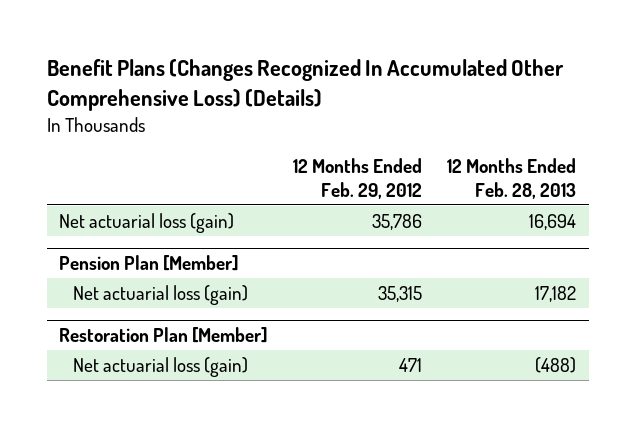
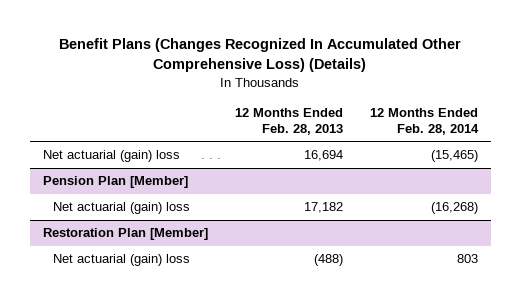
[293,157,423,200] 12 Months Ended Feb. 29, 2012 -> none
none -> [369,107,479,135] 12 Months Ended Feb. 28, 2014
[59,212,235,233] Net actuarial loss (gain) -> [42,150,180,163] Net actuarial (gain) loss
[72,284,248,305] Net actuarial loss (gain) -> [53,202,191,215] Net actuarial (gain) loss
[72,356,248,377] Net actuarial loss (gain) -> [53,254,191,267] Net actuarial (gain) loss

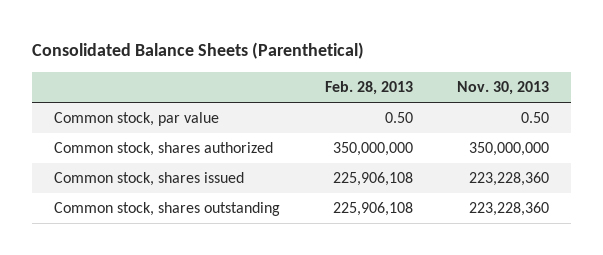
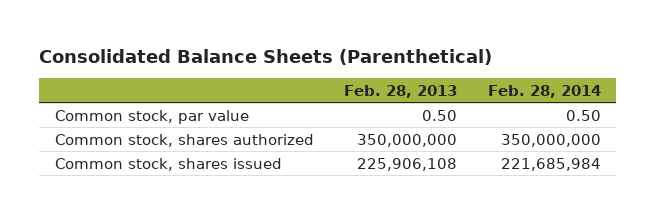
[457,81,550,96] Nov. 30, 2013 -> none
none -> [488,84,602,98] Feb. 28, 2014
[54,202,281,217] Common stock, shares outstanding -> none

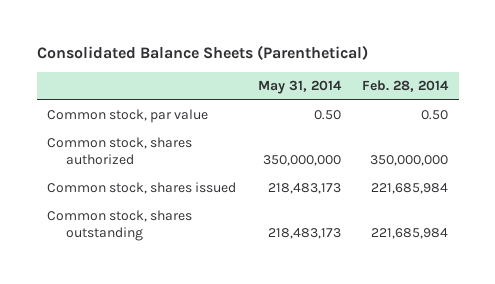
[344,84,458,98] Feb. 28, 2013 -> none
none -> [257,80,342,95] May 31, 2014
none -> [47,210,193,242] Common stock, shares outstanding

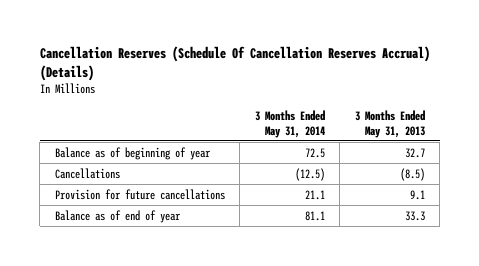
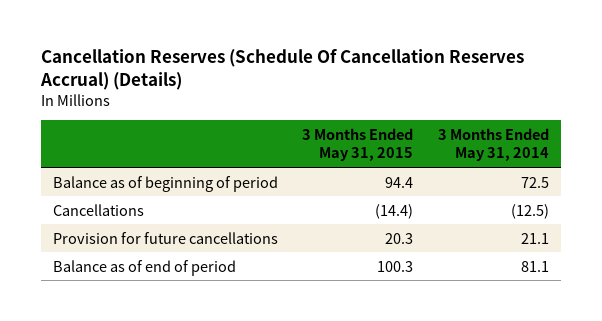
[354,110,425,138] 3 Months Ended May 31, 2013 -> none
none -> [302,127,414,162] 3 Months Ended May 31, 2015
[54,146,211,160] Balance as of beginning of year -> [52,175,278,192] Balance as of beginning of period
[54,209,181,223] Balance as of end of year -> [52,259,236,276] Balance as of end of period

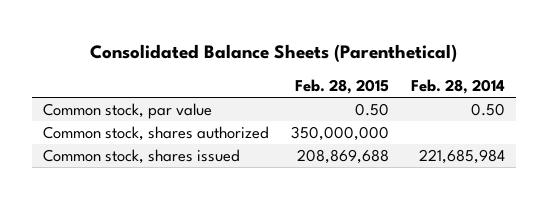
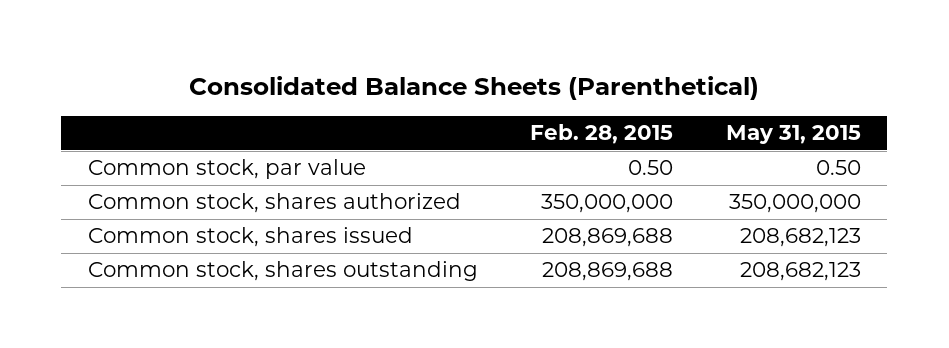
[411,79,506,95] Feb. 28, 2014 -> none
none -> [725,125,861,145] May 31, 2015
none -> [87,261,478,282] Common stock, shares outstanding

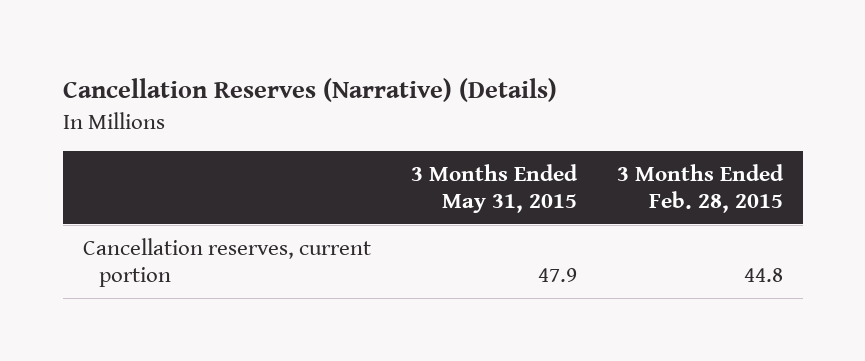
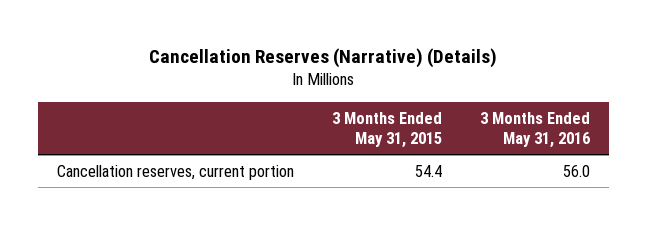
[616,163,784,214] 3 Months Ended Feb. 28, 2015 -> none
none -> [480,111,591,149] 3 Months Ended May 31, 2016
[537,268,577,283] 47.9 -> [414,164,442,177] 54.4

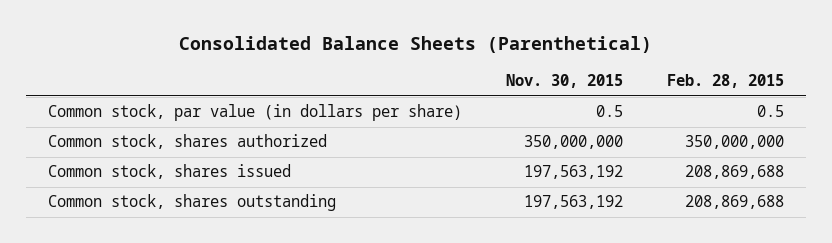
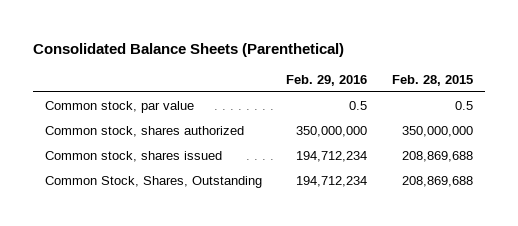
[506,74,624,89] Nov. 30, 2015 -> none
none -> [286,74,368,86] Feb. 29, 2016
[48,104,463,122] Common stock, par value (in dollars per share) -> [45,100,195,113] Common stock, par value
[48,194,337,212] Common stock, shares outstanding -> [45,175,263,188] Common Stock, Shares, Outstanding

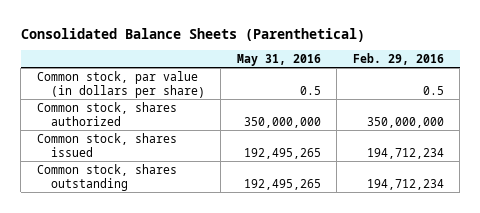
[391,74,473,86] Feb. 28, 2015 -> none
none -> [236,53,321,66] May 31, 2016
[45,100,195,113] Common stock, par value -> [36,70,205,98] Common stock, par value (in dollars per share)
[45,175,263,188] Common Stock, Shares, Outstanding -> [36,163,177,191] Common stock, shares outstanding

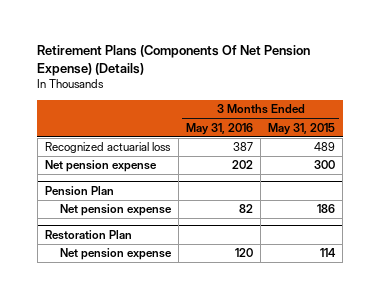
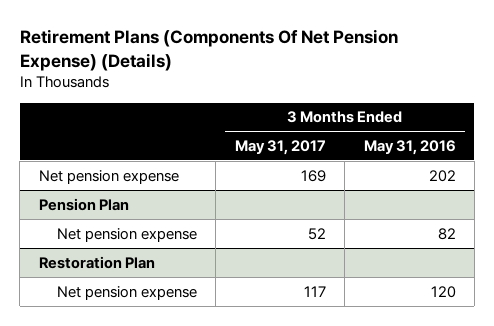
[268,122,336,135] May 31, 2015 -> none
none -> [234,139,326,155] May 31, 2017
[44,142,171,154] Recognized actuarial loss -> none

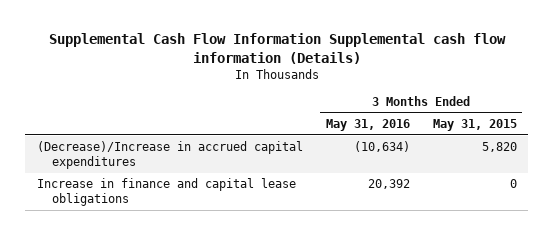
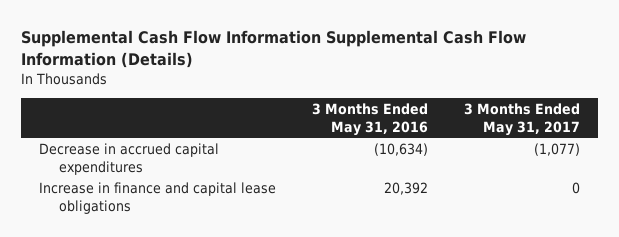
[48,33,506,64] Supplemental Cash Flow Information Supplemental cash flow information (Details) -> [21,30,527,68] Supplemental Cash Flow Information Supplemental Cash Flow Information (Details)
[432,119,517,132] May 31, 2015 -> none
none -> [463,102,580,136] 3 Months Ended May 31, 2017
[36,141,303,170] (Decrease)/Increase in accrued capital expenditures -> [39,142,220,175] Decrease in accrued capital expenditures

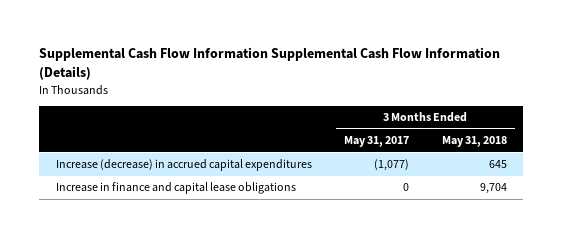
[312,102,429,136] 3 Months Ended May 31, 2016 -> none
none -> [441,136,507,148] May 31, 2018
[39,142,220,175] Decrease in accrued capital expenditures -> [55,159,312,172] Increase (decrease) in accrued capital expenditures

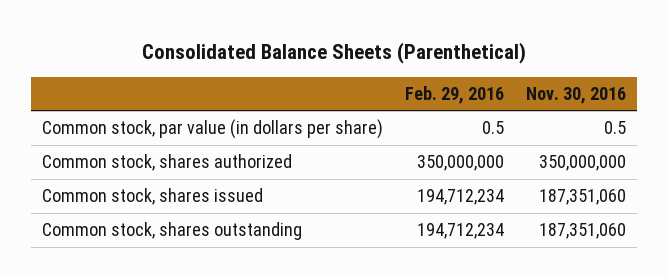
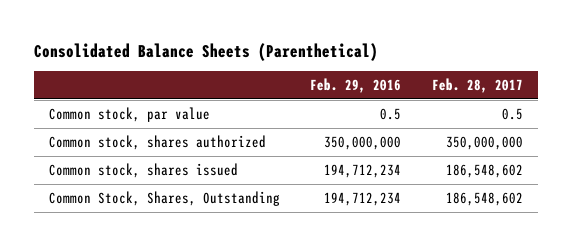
[526,86,627,104] Nov. 30, 2016 -> none
none -> [431,78,523,94] Feb. 28, 2017
[42,119,384,140] Common stock, par value (in dollars per share) -> [49,106,211,122] Common stock, par value
[42,222,303,241] Common stock, shares outstanding -> [49,190,281,206] Common Stock, Shares, Outstanding

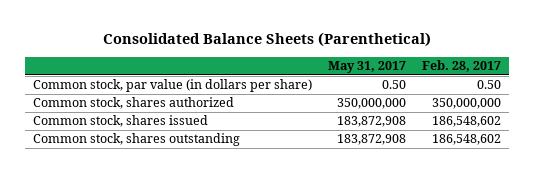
[310,78,402,94] Feb. 29, 2016 -> none
none -> [327,61,406,74] May 31, 2017
[49,106,211,122] Common stock, par value -> [32,79,312,93] Common stock, par value (in dollars per share)
[501,107,523,120] 0.5 -> [476,80,501,90] 0.50
[49,190,281,206] Common Stock, Shares, Outstanding -> [32,133,240,147] Common stock, shares outstanding

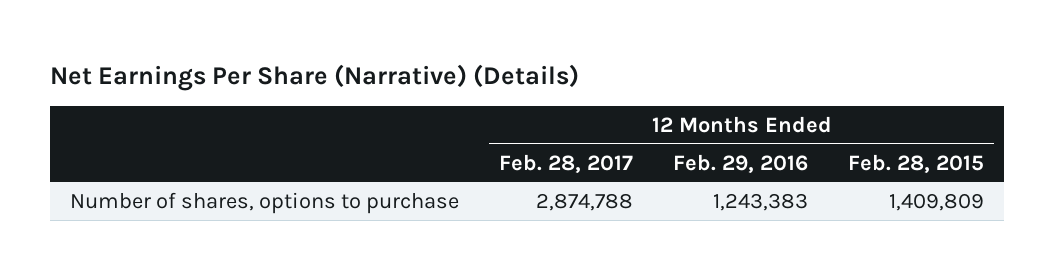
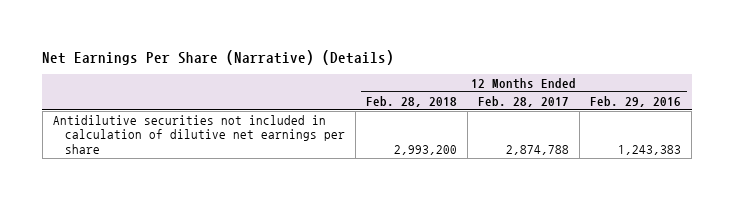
[848,153,985,173] Feb. 28, 2015 -> none
none -> [366,95,458,107] Feb. 28, 2018
[70,191,460,214] Number of shares, options to purchase -> [52,114,346,154] Antidilutive securities not included in calculation of dilutive net earnings per share

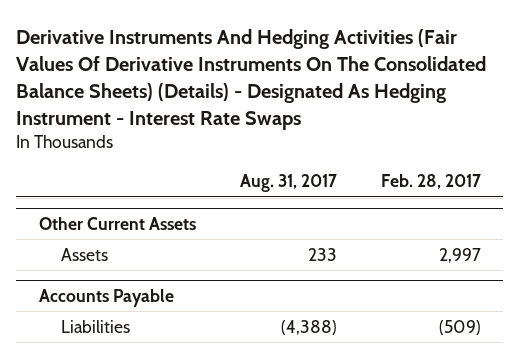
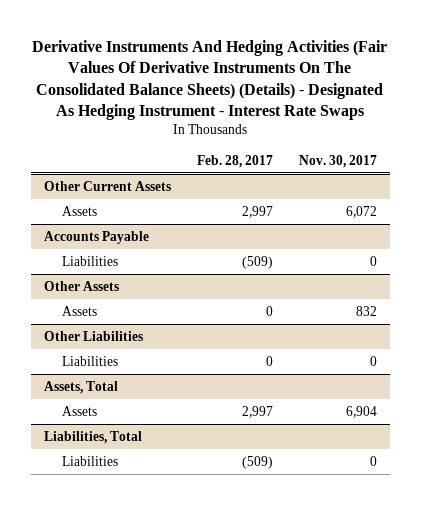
[239,174,337,193] Aug. 31, 2017 -> none
none -> [299,154,378,168] Nov. 30, 2017
none -> [43,280,119,291] Other Assets
none -> [62,305,98,316] Assets
none -> [43,330,143,341] Other Liabilities
none -> [62,355,119,366] Liabilities
none -> [43,380,118,394] Assets, Total
none -> [62,405,98,416] Assets
none -> [43,430,142,444] Liabilities, Total
none -> [62,455,119,466] Liabilities

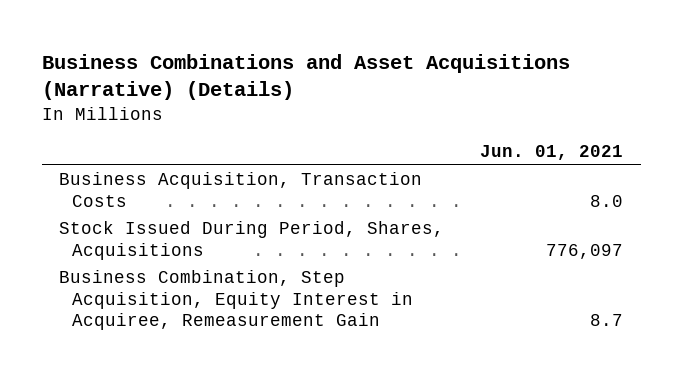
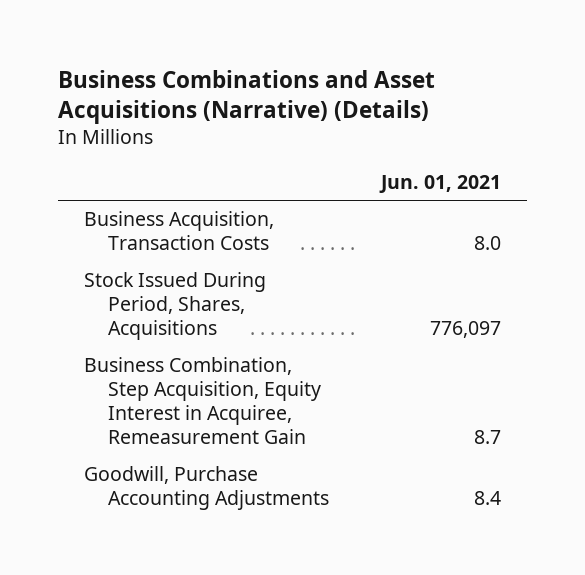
none -> [83,466,329,511] Goodwill, Purchase Accounting Adjustments

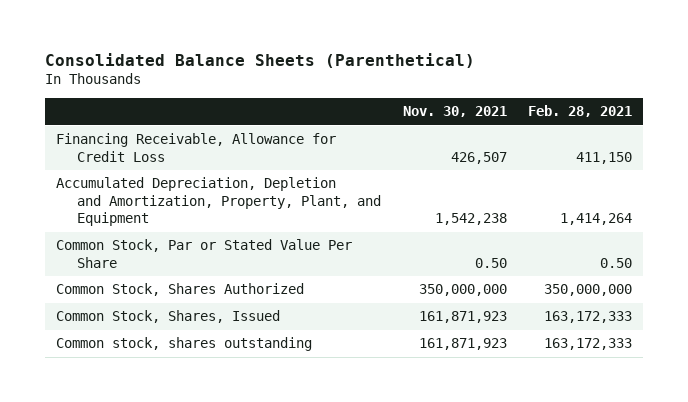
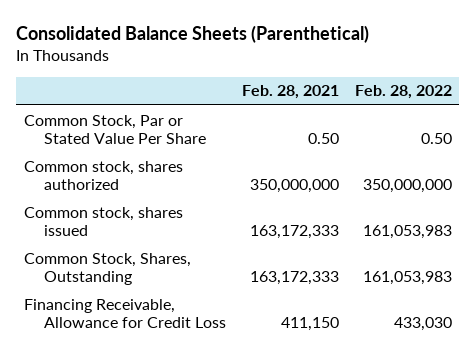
[402,106,507,118] Nov. 30, 2021 -> none
none -> [354,85,452,100] Feb. 28, 2022
[55,177,382,227] Accumulated Depreciation, Depletion and Amortization, Property, Plant, and Equipment -> none
[55,283,304,297] Common Stock, Shares Authorized -> [24,160,184,190] Common stock, shares authorized
[55,310,280,324] Common Stock, Shares, Issued -> [24,206,184,236] Common stock, shares issued
[55,337,312,352] Common stock, shares outstanding -> [24,252,192,285] Common Stock, Shares, Outstanding
[55,133,336,162] Financing Receivable, Allowance for Credit Loss -> [24,298,227,328] Financing Receivable, Allowance for Credit Loss

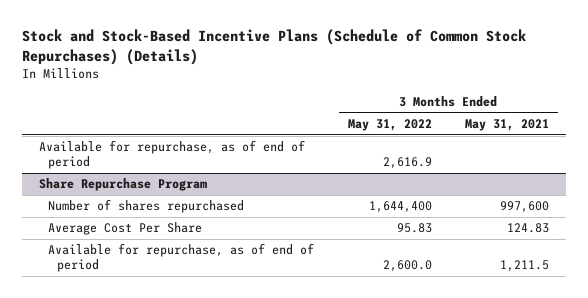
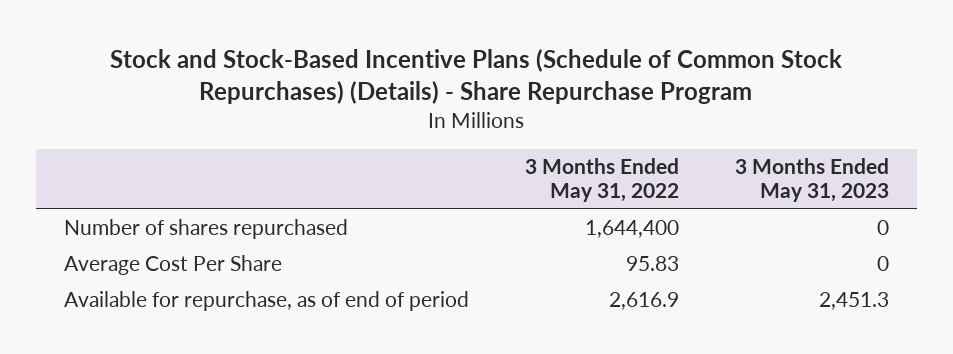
[22,29,527,65] Stock and Stock-Based Incentive Plans (Schedule of Common Stock Repurchases) (Details) -> [110,48,843,105] Stock and Stock-Based Incentive Plans (Schedule of Common Stock Repurchases) (Details) - Share Repurchase Program
[465,118,550,131] May 31, 2021 -> none
none -> [734,158,889,203] 3 Months Ended May 31, 2023
[38,178,207,192] Share Repurchase Program -> none
[47,243,314,272] Available for repurchase, as of end of period -> none
[38,140,305,169] Available for repurchase, as of end of period -> [63,291,469,312] Available for repurchase, as of end of period

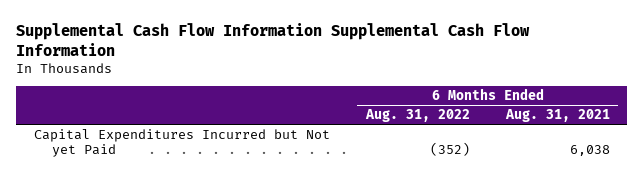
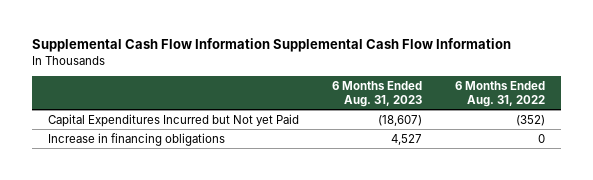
[504,109,610,123] Aug. 31, 2021 -> none
none -> [331,80,422,107] 6 Months Ended Aug. 31, 2023
none -> [48,132,226,146] Increase in financing obligations

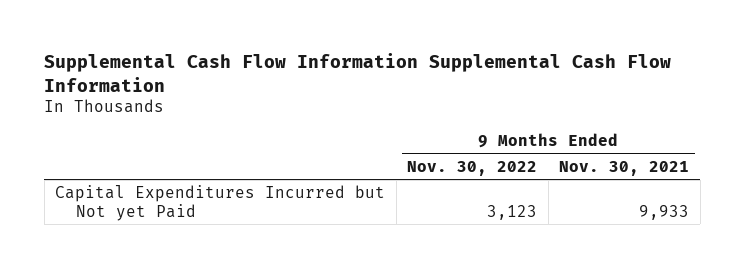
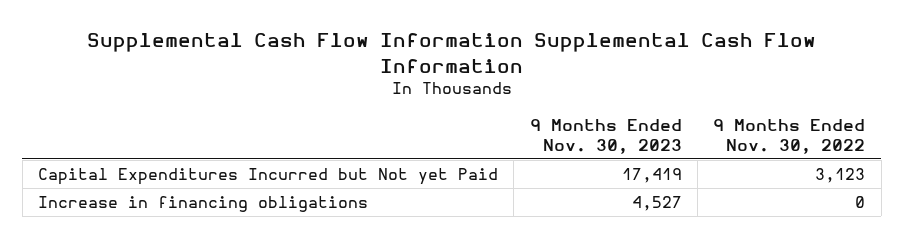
[559,160,690,176] Nov. 30, 2021 -> none
none -> [529,118,682,154] 9 Months Ended Nov. 30, 2023
none -> [38,196,369,213] Increase in financing obligations

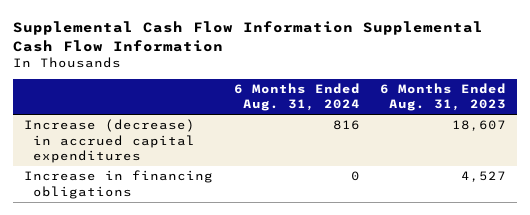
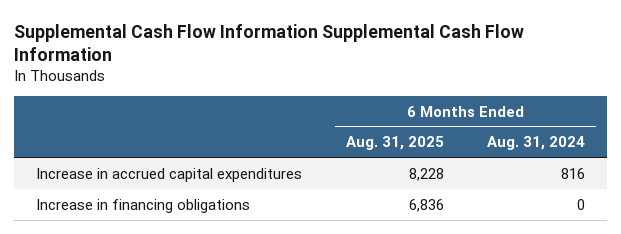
[380,83,507,112] 6 Months Ended Aug. 31, 2023 -> none
none -> [345,136,444,151] Aug. 31, 2025
[23,119,196,163] Increase (decrease) in accrued capital expenditures -> [36,167,303,182] Increase in accrued capital expenditures

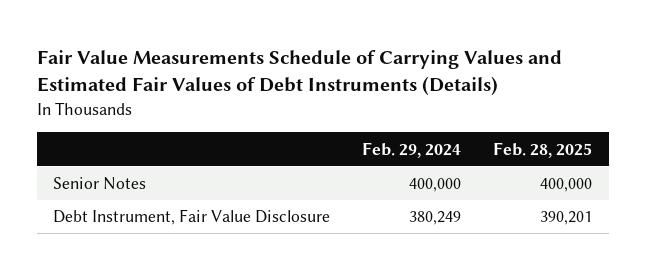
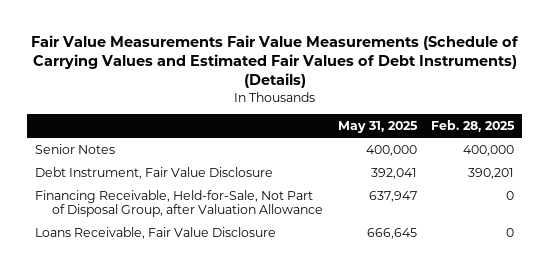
[36,49,562,96] Fair Value Measurements Schedule of Carrying Values and Estimated Fair Values of Debt Instruments (Details) -> [30,34,519,89] Fair Value Measurements Fair Value Measurements (Schedule of Carrying Values and Estimated Fair Values of Debt Instruments) (Details)
[362,141,462,158] Feb. 29, 2024 -> none
none -> [337,121,418,134] May 31, 2025
none -> [34,189,323,218] Financing Receivable, Held-for-Sale, Not Part of Disposal Group, after Valuation Allowance
none -> [34,226,276,239] Loans Receivable, Fair Value Disclosure

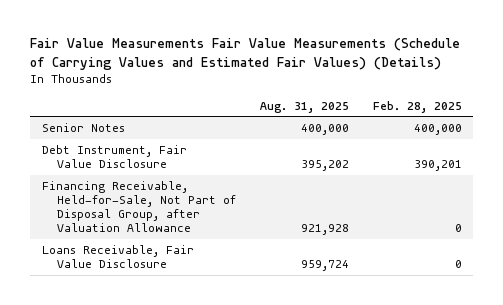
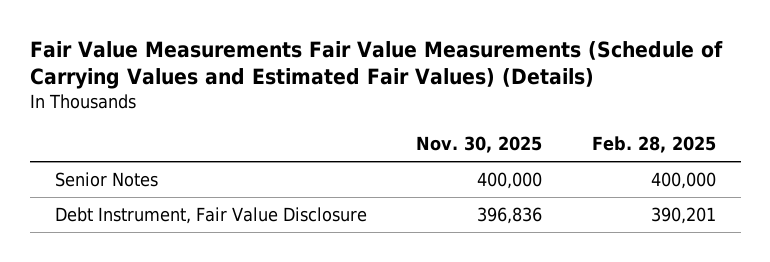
[259,101,349,113] Aug. 31, 2025 -> none
none -> [416,136,543,154] Nov. 30, 2025
[41,180,237,232] Financing Receivable, Held-for-Sale, Not Part of Disposal Group, after Valuation Allowance -> none
[41,244,194,268] Loans Receivable, Fair Value Disclosure -> none

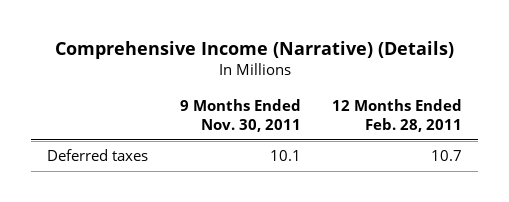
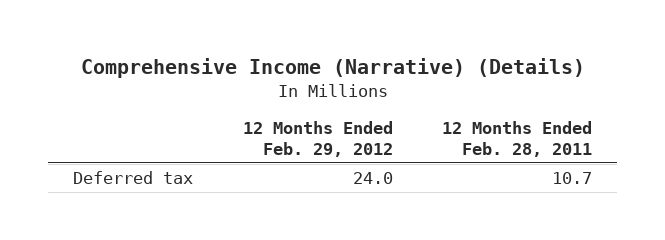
[179,98,301,133] 9 Months Ended Nov. 30, 2011 -> none
none -> [242,121,393,157] 12 Months Ended Feb. 29, 2012
[46,149,148,162] Deferred taxes -> [72,171,193,185] Deferred tax

